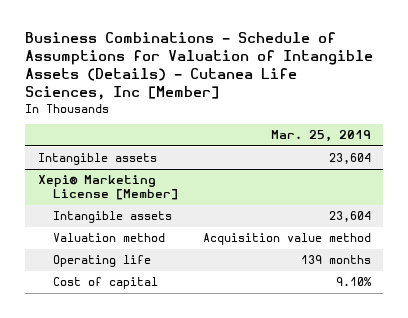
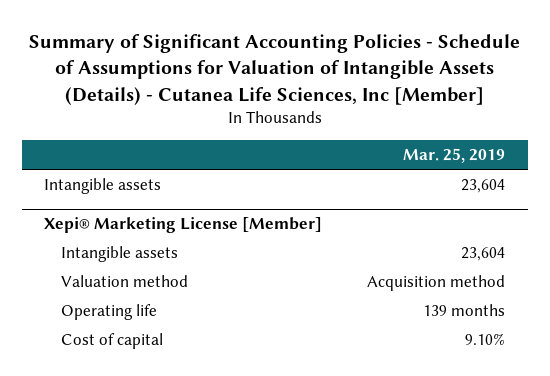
[25,32,374,101] Business Combinations - Schedule of Assumptions for Valuation of Intangible Assets (Details) - Cutanea Life Sciences, Inc [Member] -> [28,34,520,105] Summary of Significant Accounting Policies - Schedule of Assumptions for Valuation of Intangible Assets (Details) - Cutanea Life Sciences, Inc [Member]
[202,233,371,246] Acquisition value method -> [367,275,506,292] Acquisition method

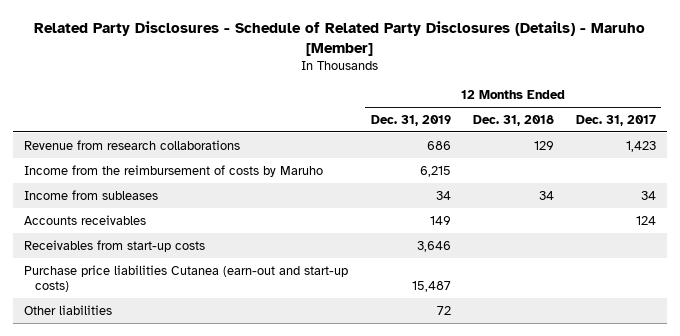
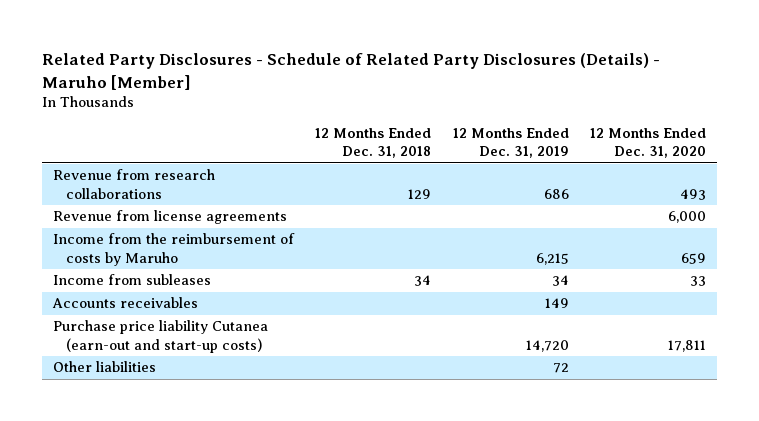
[575,114,656,126] Dec. 31, 2017 -> none
none -> [590,128,707,159] 12 Months Ended Dec. 31, 2020
none -> [53,210,288,225] Revenue from license agreements
[24,239,206,252] Receivables from start-up costs -> none
[24,264,349,293] Purchase price liabilities Cutanea (earn-out and start-up costs) -> [53,320,269,353] Purchase price liability Cutanea (earn-out and start-up costs)
[411,281,451,293] 15,487 -> [525,339,569,352] 14,720

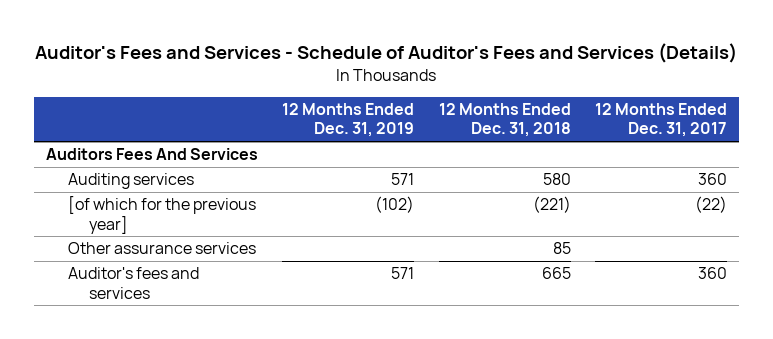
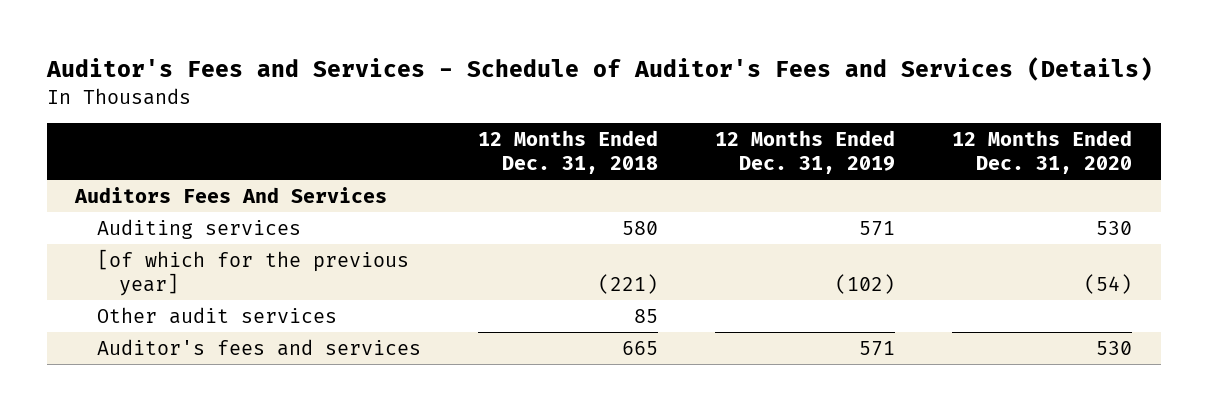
[594,103,727,138] 12 Months Ended Dec. 31, 2017 -> none
none -> [952,130,1133,175] 12 Months Ended Dec. 31, 2020
[67,242,256,255] Other assurance services -> [97,306,338,324] Other audit services

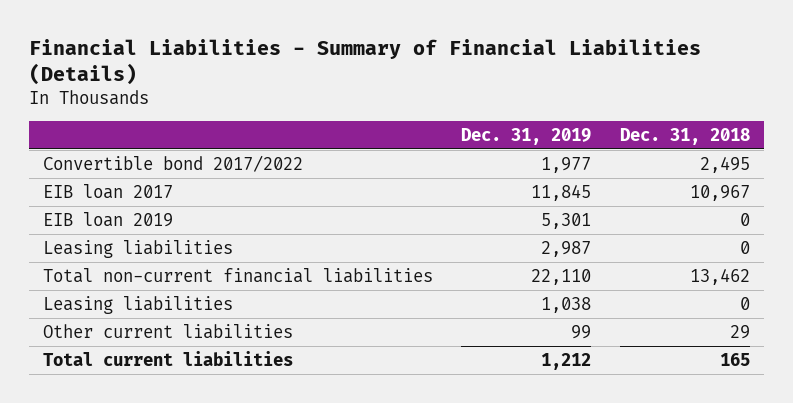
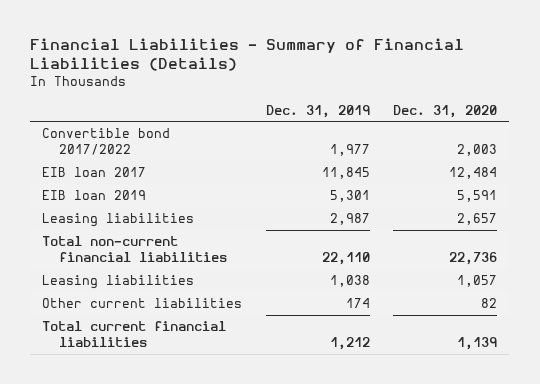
[619,127,750,145] Dec. 31, 2018 -> none
none -> [393,104,498,118] Dec. 31, 2020
[571,324,592,339] 99 -> [345,298,370,309] 174
[43,350,294,366] Total current liabilities -> [42,321,227,347] Total current financial liabilities

